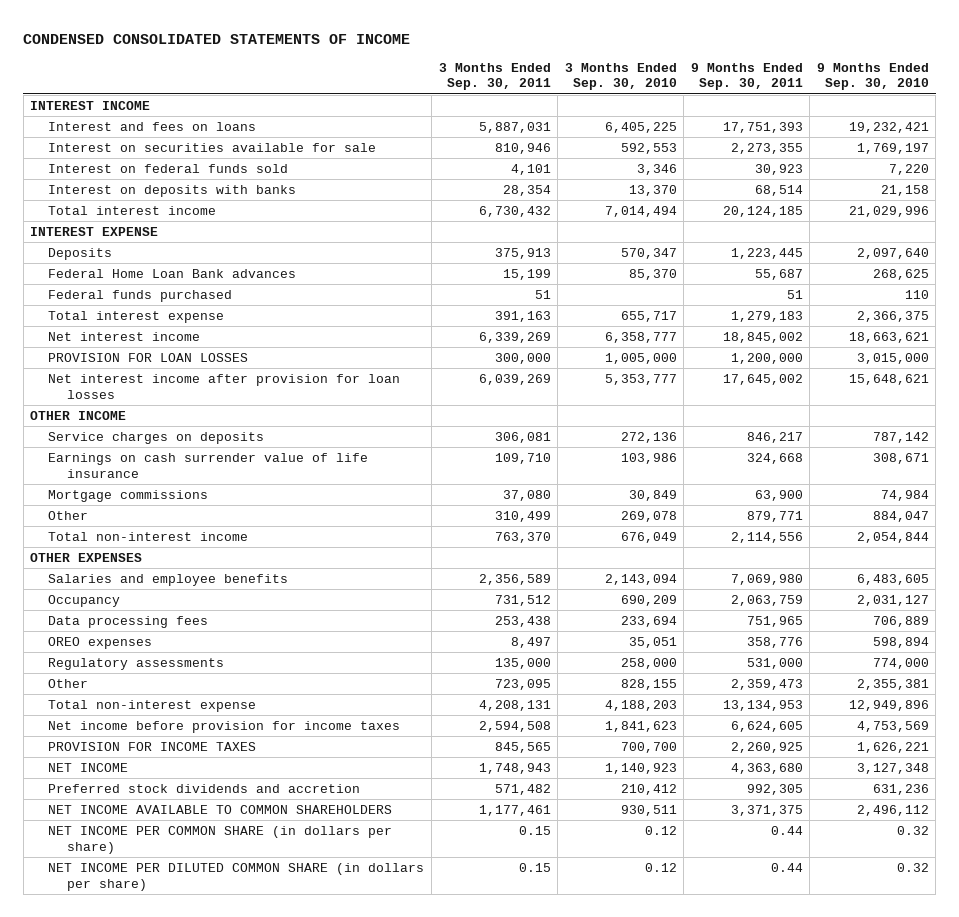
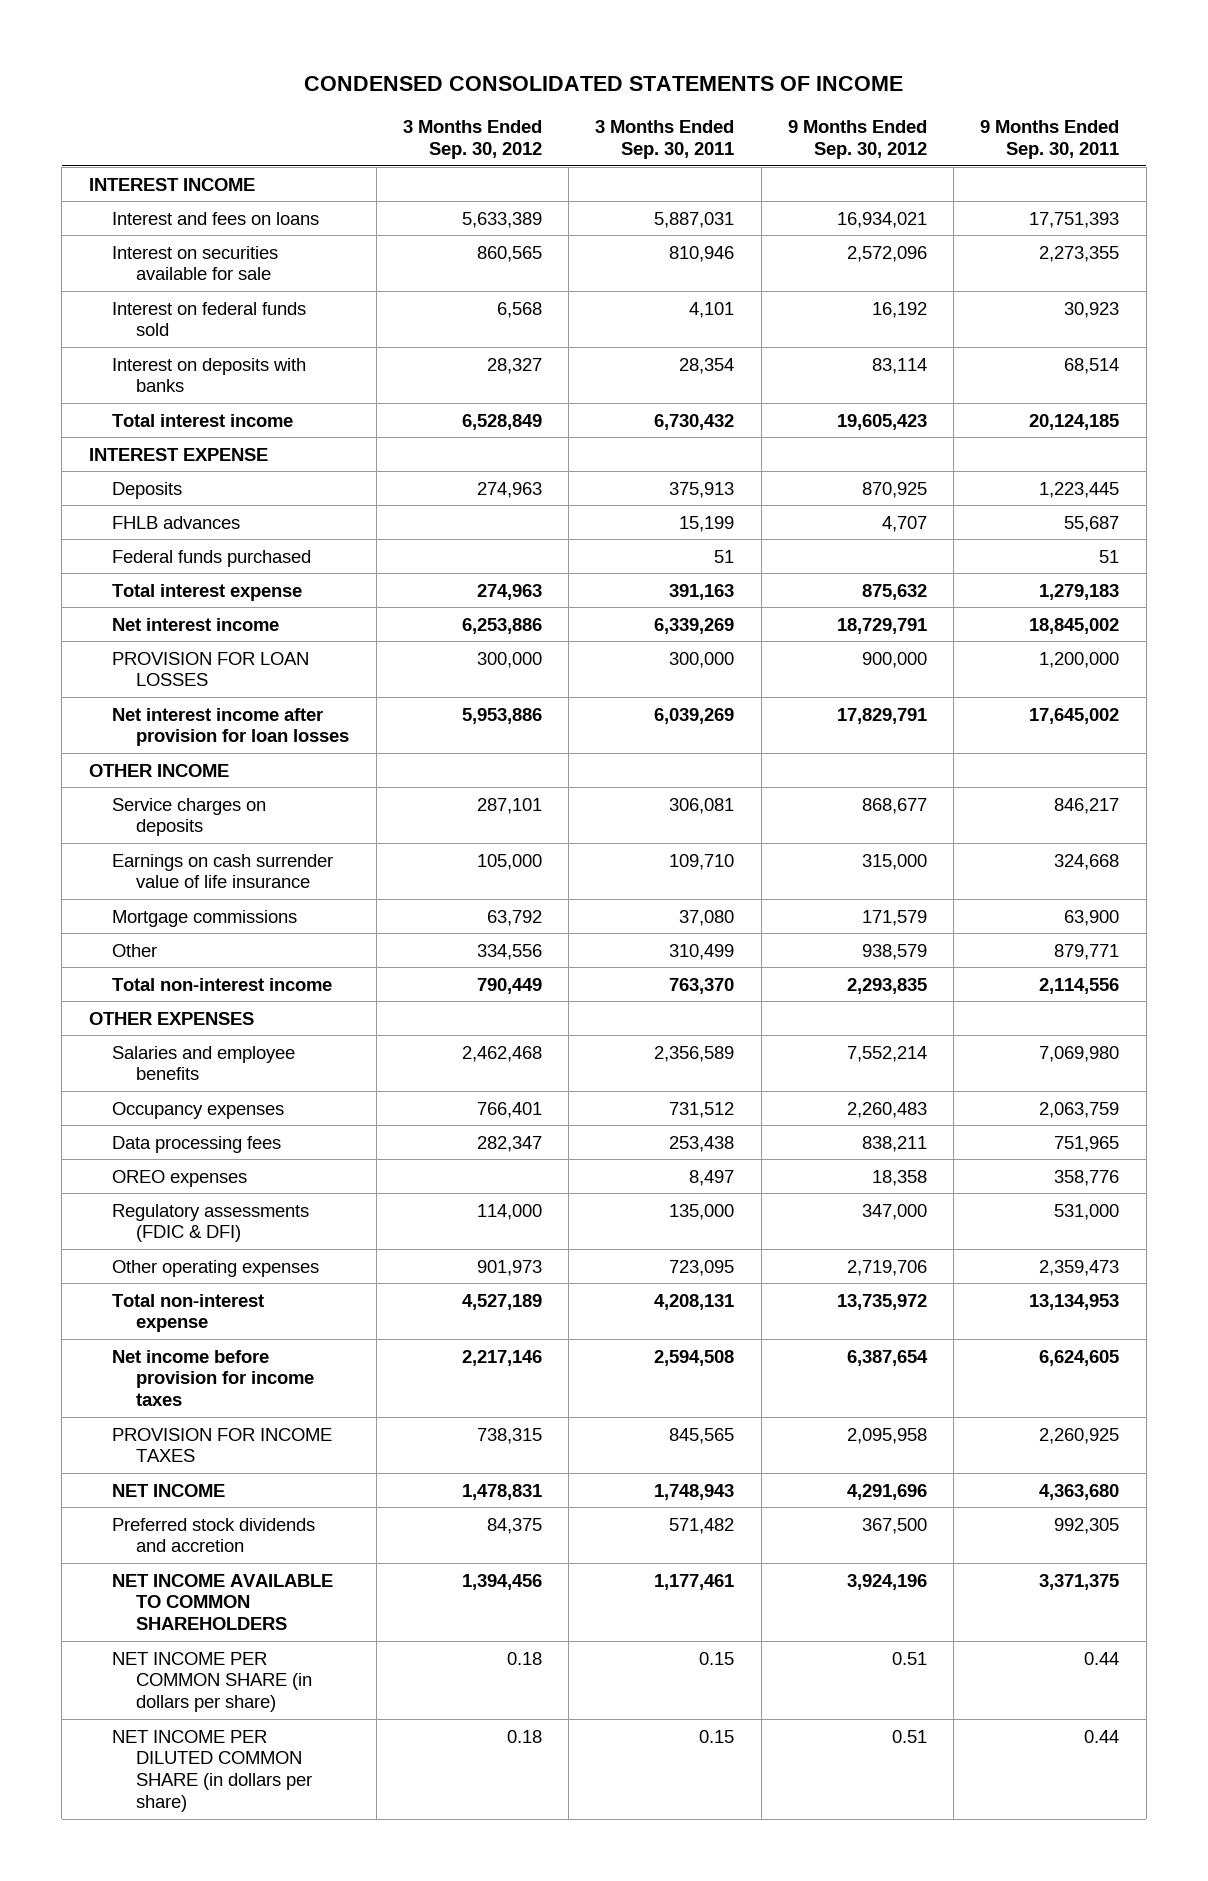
[564,62,677,91] 3 Months Ended Sep. 30, 2010 -> none
[816,62,929,91] 9 Months Ended Sep. 30, 2010 -> none
none -> [402,120,542,160] 3 Months Ended Sep. 30, 2012
none -> [787,120,927,160] 9 Months Ended Sep. 30, 2012
[48,269,297,279] Federal Home Loan Bank advances -> [112,515,241,529] FHLB advances
[48,595,121,608] Occupancy -> [112,1101,285,1119] Occupancy expenses
[48,658,225,671] Regulatory assessments -> [112,1203,310,1243] Regulatory assessments (FDIC & DFI)
[48,679,89,689] Other -> [112,1259,320,1277] Other operating expenses

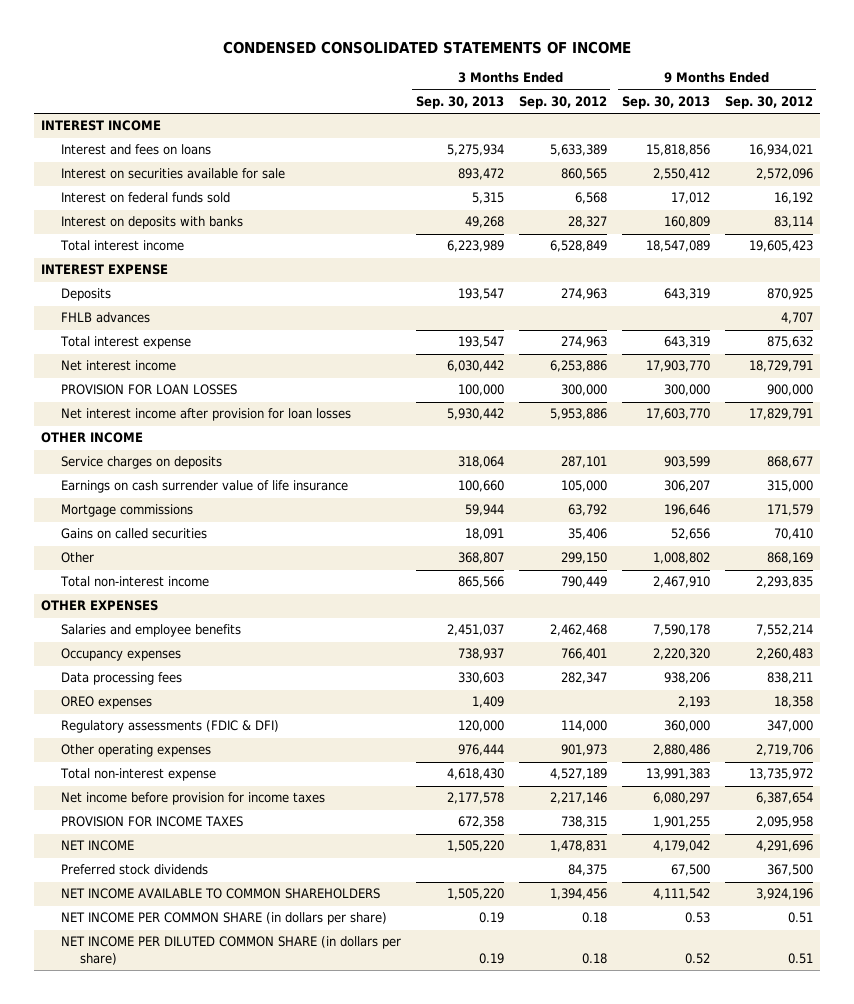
[595,120,735,160] 3 Months Ended Sep. 30, 2011 -> none
[980,120,1120,160] 9 Months Ended Sep. 30, 2011 -> none
none -> [415,95,504,109] Sep. 30, 2013
none -> [621,95,710,109] Sep. 30, 2013
[112,549,312,567] Federal funds purchased -> none
none -> [60,528,207,540] Gains on called securities
[476,943,542,960] 334,556 -> [560,552,607,565] 299,150
[861,943,927,960] 938,579 -> [766,552,813,565] 868,169
[112,1517,316,1553] Preferred stock dividends and accretion -> [60,864,208,876] Preferred stock dividends

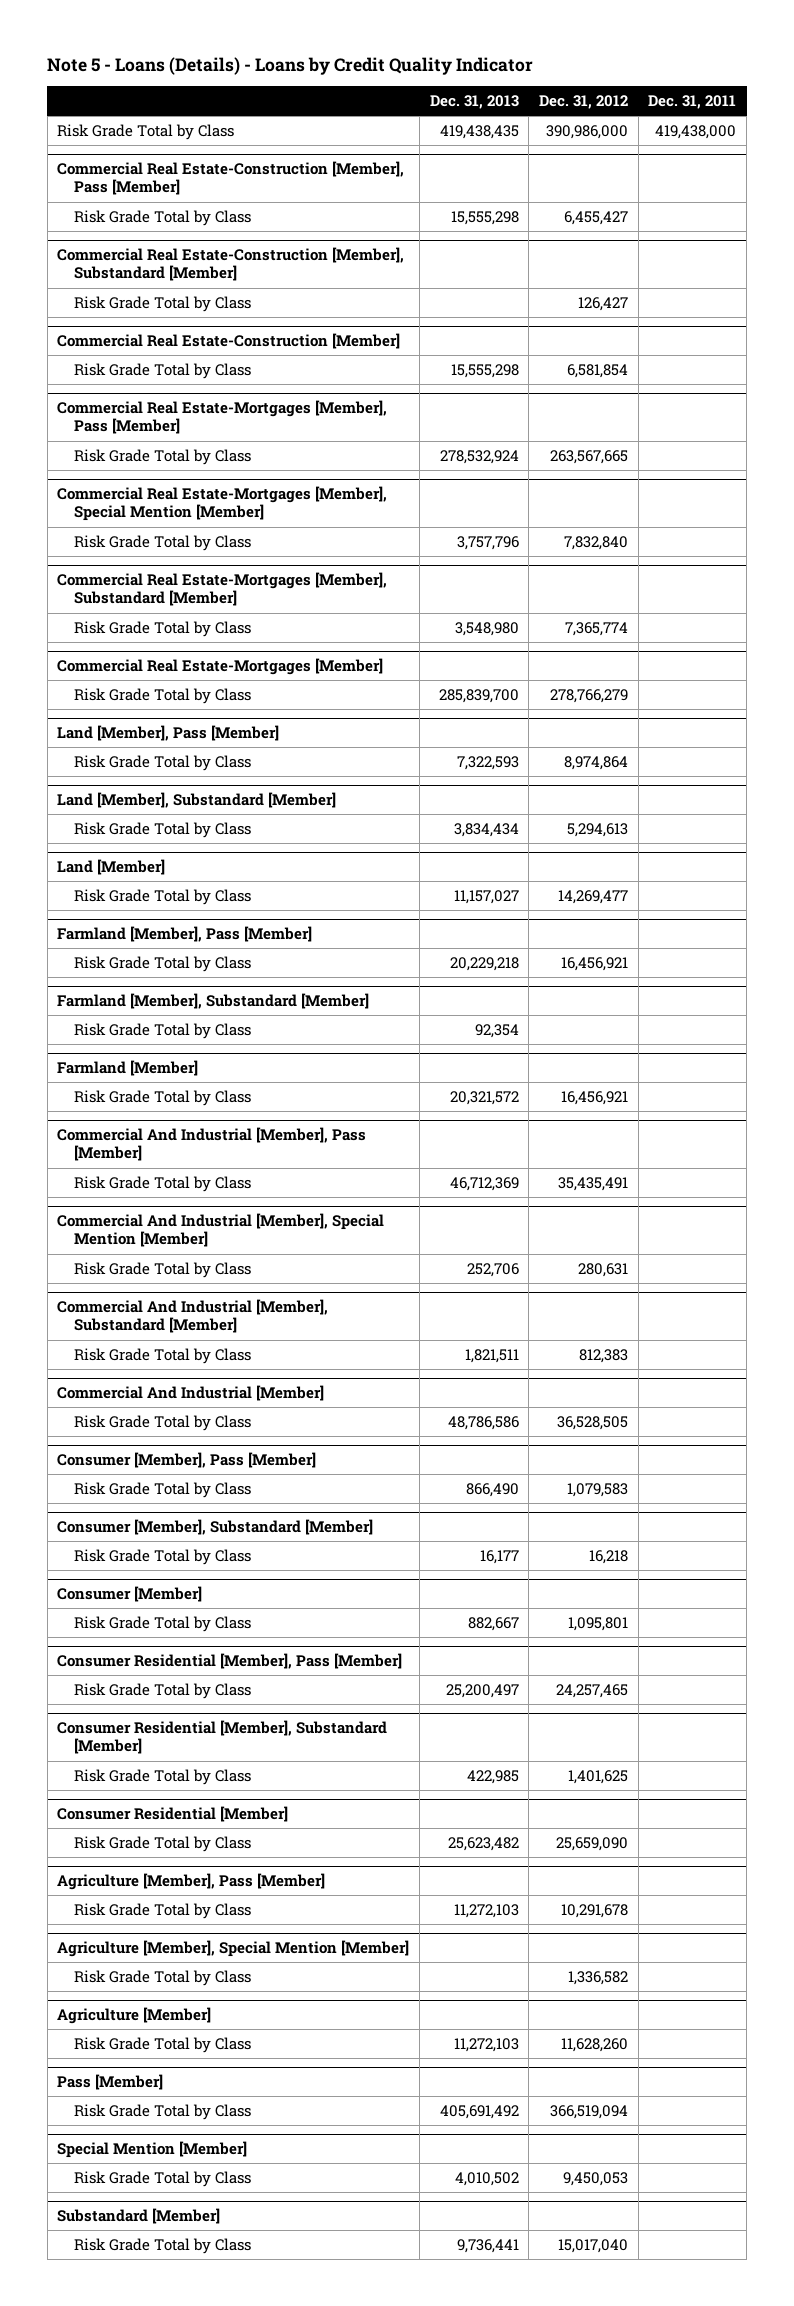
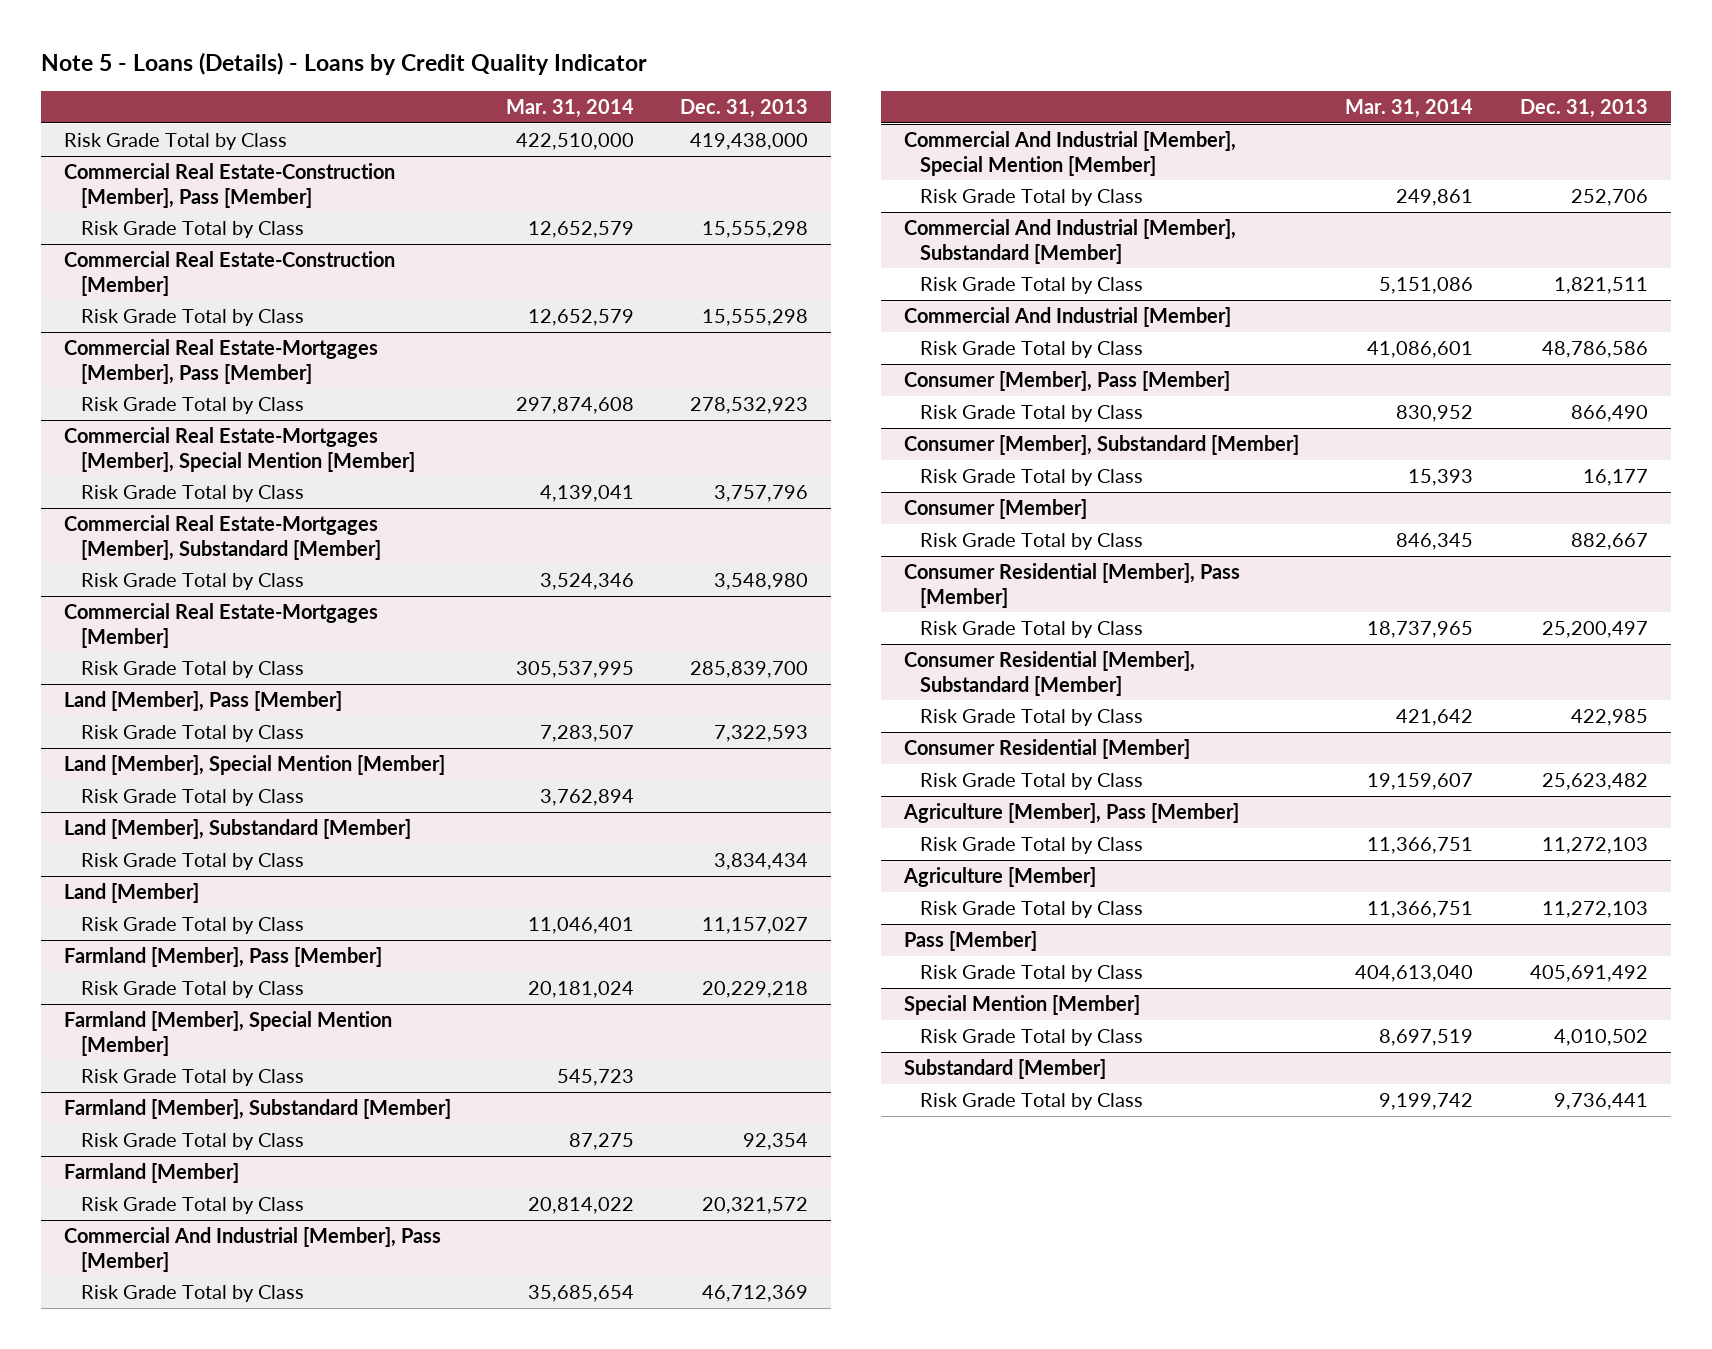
[539,94,629,109] Dec. 31, 2012 -> none
[648,94,737,109] Dec. 31, 2011 -> none
none -> [505,98,634,118] Mar. 31, 2014
[439,125,519,140] 419,438,435 -> [690,132,809,150] 419,438,000
[57,247,405,282] Commercial Real Estate-Construction [Member], Substandard [Member] -> none
[74,296,252,313] Risk Grade Total by Class -> none
[439,450,519,465] 278,532,924 -> [690,396,809,414] 278,532,923
none -> [64,754,446,775] Land [Member], Special Mention [Member]
none -> [80,788,304,806] Risk Grade Total by Class
none -> [64,1010,393,1056] Farmland [Member], Special Mention [Member]
none -> [80,1068,304,1086] Risk Grade Total by Class
[57,1940,410,1958] Agriculture [Member], Special Mention [Member] -> none
[74,1970,252,1987] Risk Grade Total by Class -> none

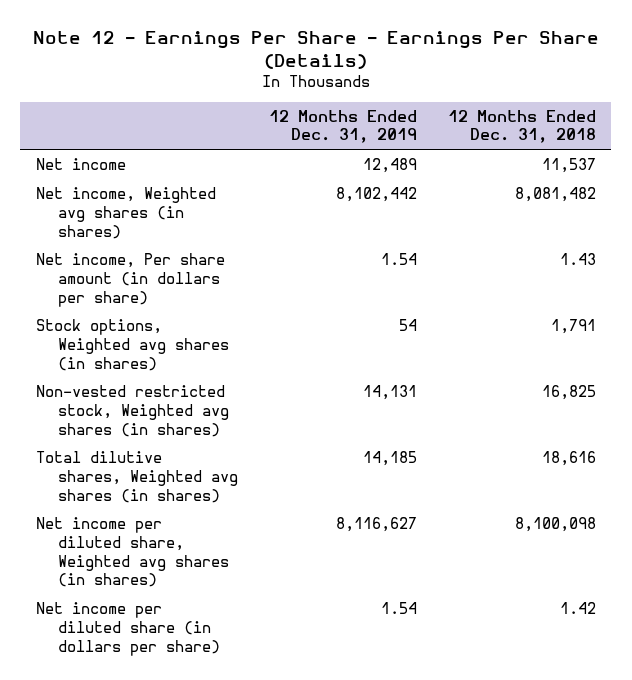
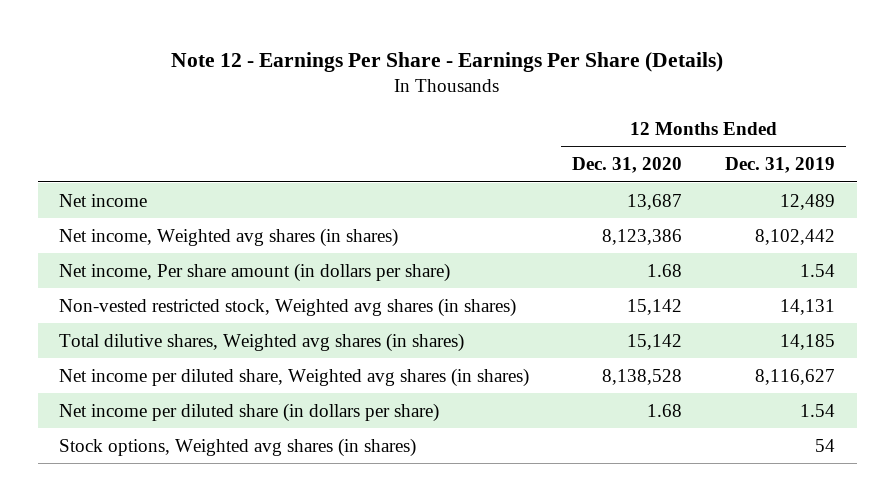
[448,109,597,144] 12 Months Ended Dec. 31, 2018 -> none
none -> [572,157,683,174] Dec. 31, 2020
[35,318,230,371] Stock options, Weighted avg shares (in shares) -> [59,437,417,457] Stock options, Weighted avg shares (in shares)

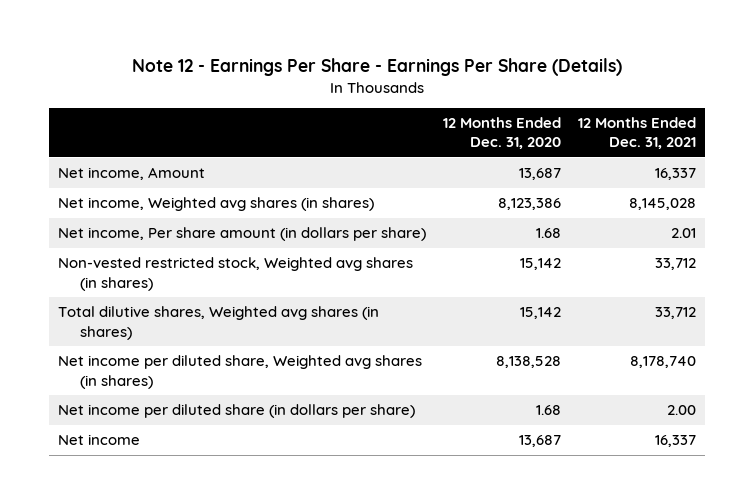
[725,157,836,174] Dec. 31, 2019 -> none
none -> [578,116,697,150] 12 Months Ended Dec. 31, 2021
none -> [57,167,205,181] Net income, Amount
[59,437,417,457] Stock options, Weighted avg shares (in shares) -> none
[59,193,148,207] Net income -> [57,434,140,446] Net income

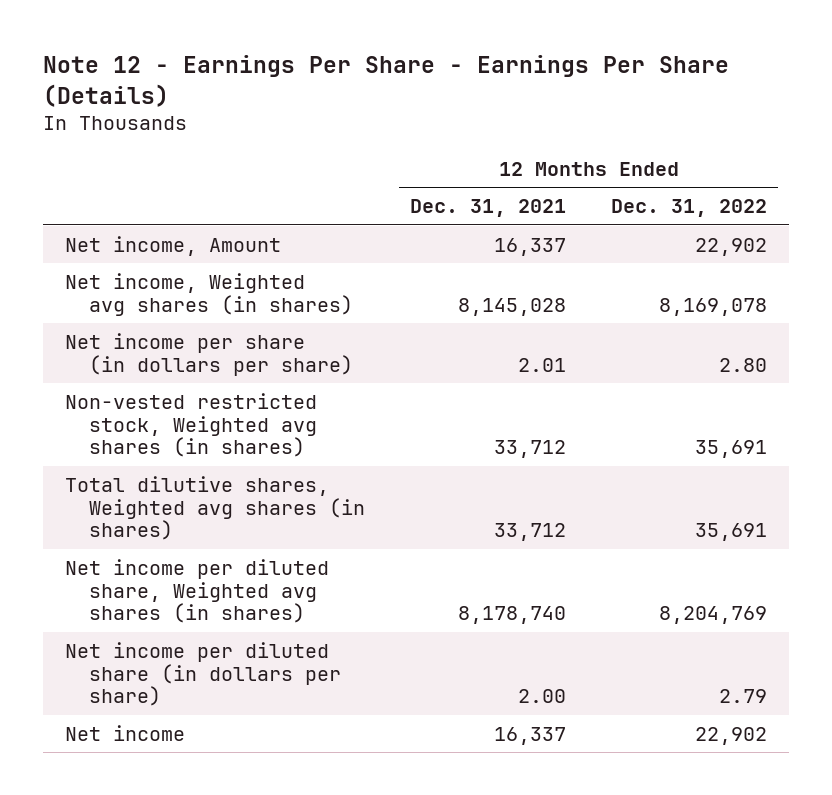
[442,116,561,150] 12 Months Ended Dec. 31, 2020 -> none
none -> [610,199,767,218] Dec. 31, 2022
[57,227,426,242] Net income, Per share amount (in dollars per share) -> [65,332,354,376] Net income per share (in dollars per share)

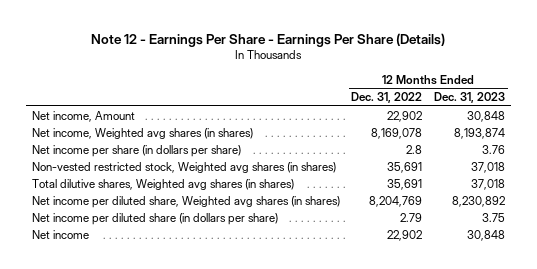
[410,199,567,218] Dec. 31, 2021 -> none
none -> [434,92,506,104] Dec. 31, 2023
[718,357,767,372] 2.80 -> [406,144,423,154] 2.8

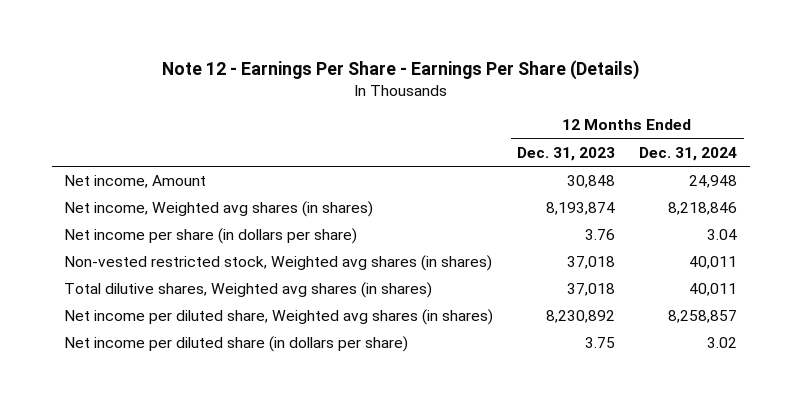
[351,92,423,104] Dec. 31, 2022 -> none
none -> [639,146,738,161] Dec. 31, 2024
[31,229,89,239] Net income -> none

